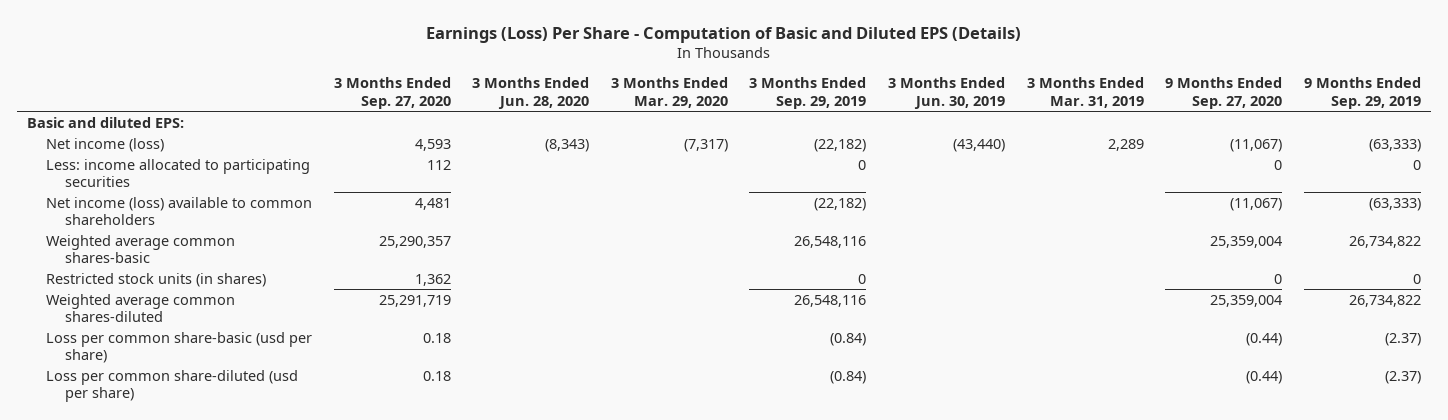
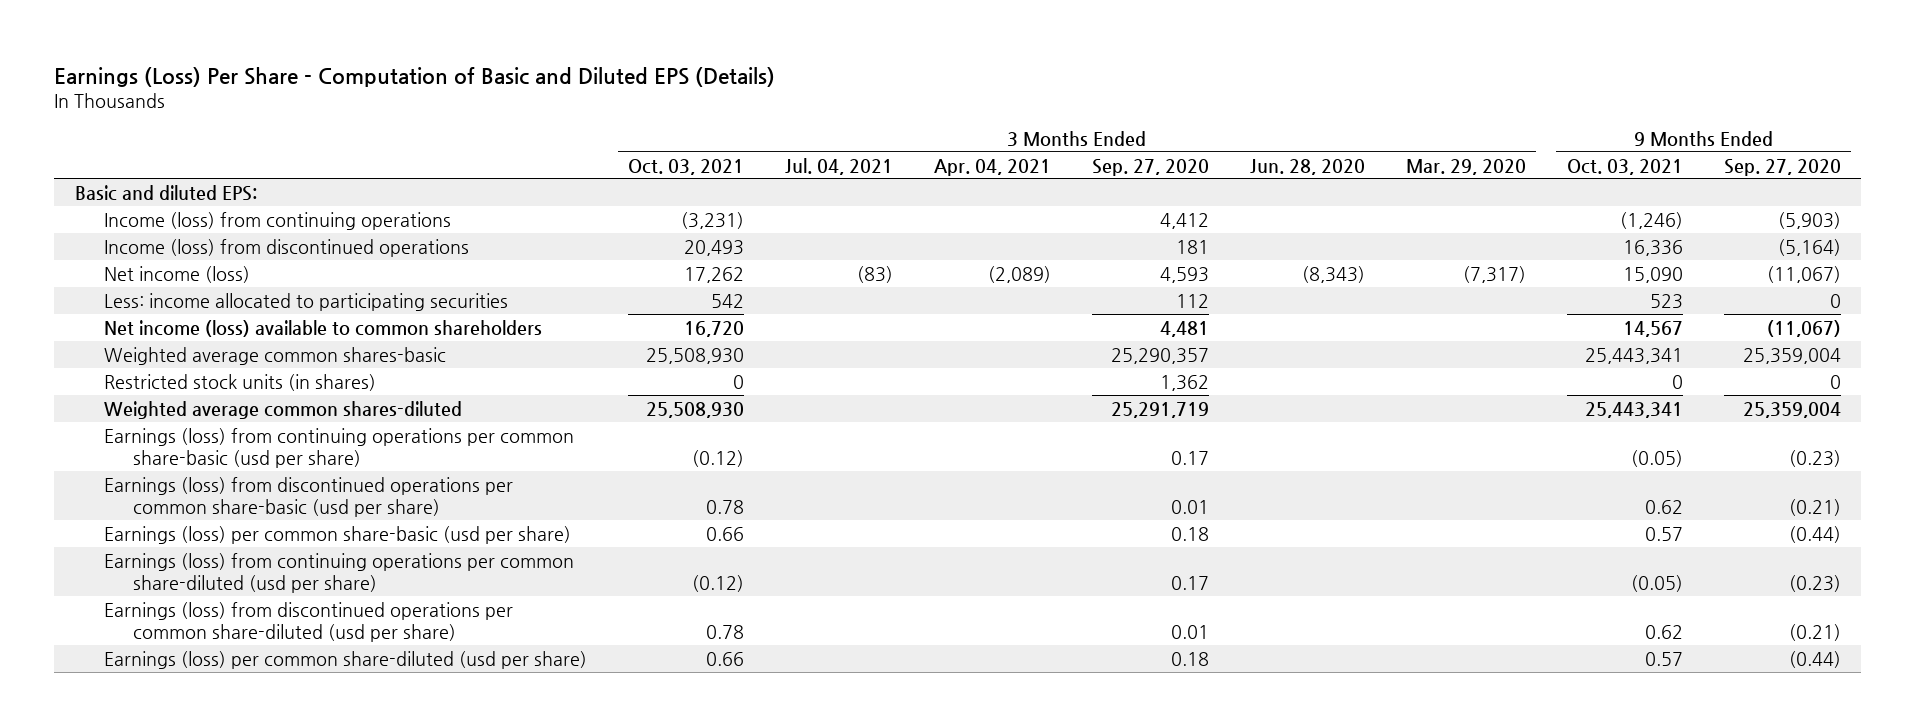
[749,77,867,109] 3 Months Ended Sep. 29, 2019 -> none
[887,77,1005,109] 3 Months Ended Jun. 30, 2019 -> none
[1026,77,1144,108] 3 Months Ended Mar. 31, 2019 -> none
[1303,77,1421,109] 9 Months Ended Sep. 29, 2019 -> none
none -> [627,158,744,175] Oct. 03, 2021
none -> [784,157,893,175] Jul. 04, 2021
none -> [933,158,1051,176] Apr. 04, 2021
none -> [1566,158,1683,175] Oct. 03, 2021
none -> [103,211,451,230] Income (loss) from continuing operations
none -> [103,238,469,257] Income (loss) from discontinued operations
none -> [103,427,574,468] Earnings (loss) from continuing operations per common share-basic (usd per share)
none -> [103,476,513,517] Earnings (loss) from discontinued operations per common share-basic (usd per share)
[46,331,313,364] Loss per common share-basic (usd per share) -> [103,525,571,544] Earnings (loss) per common share-basic (usd per share)
none -> [103,552,574,593] Earnings (loss) from continuing operations per common share-diluted (usd per share)
none -> [103,601,513,642] Earnings (loss) from discontinued operations per common share-diluted (usd per share)
[46,369,299,403] Loss per common share-diluted (usd per share) -> [103,650,587,669] Earnings (loss) per common share-diluted (usd per share)

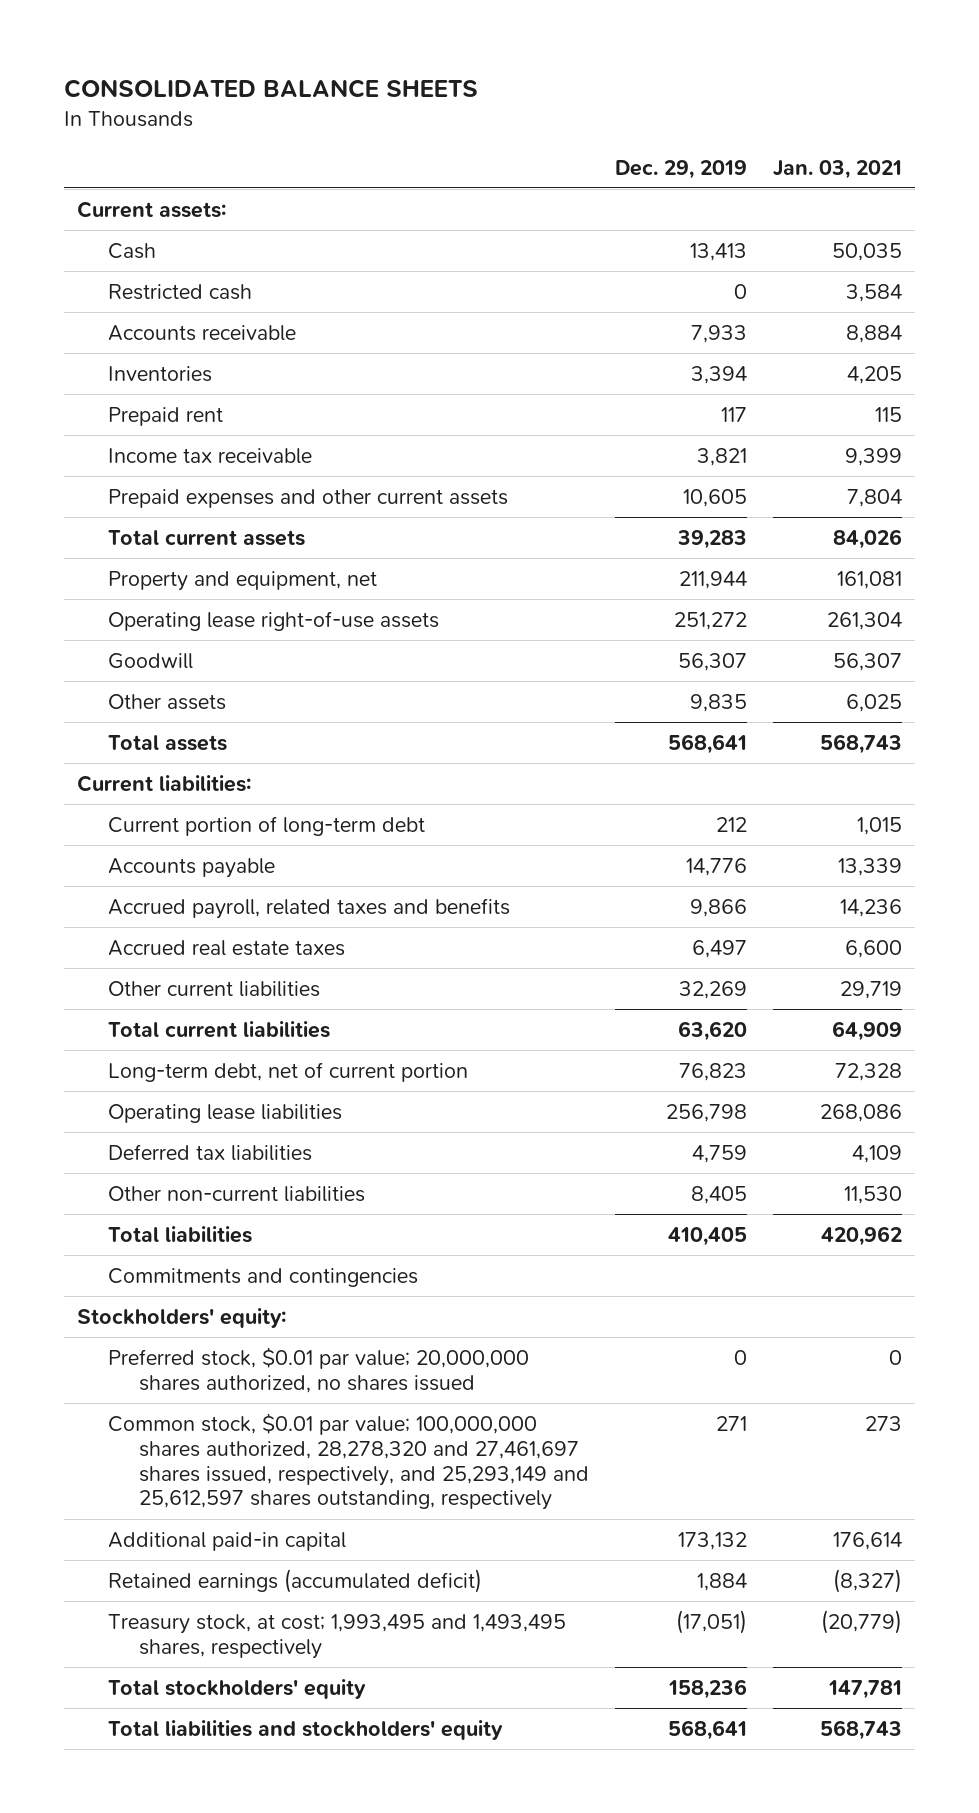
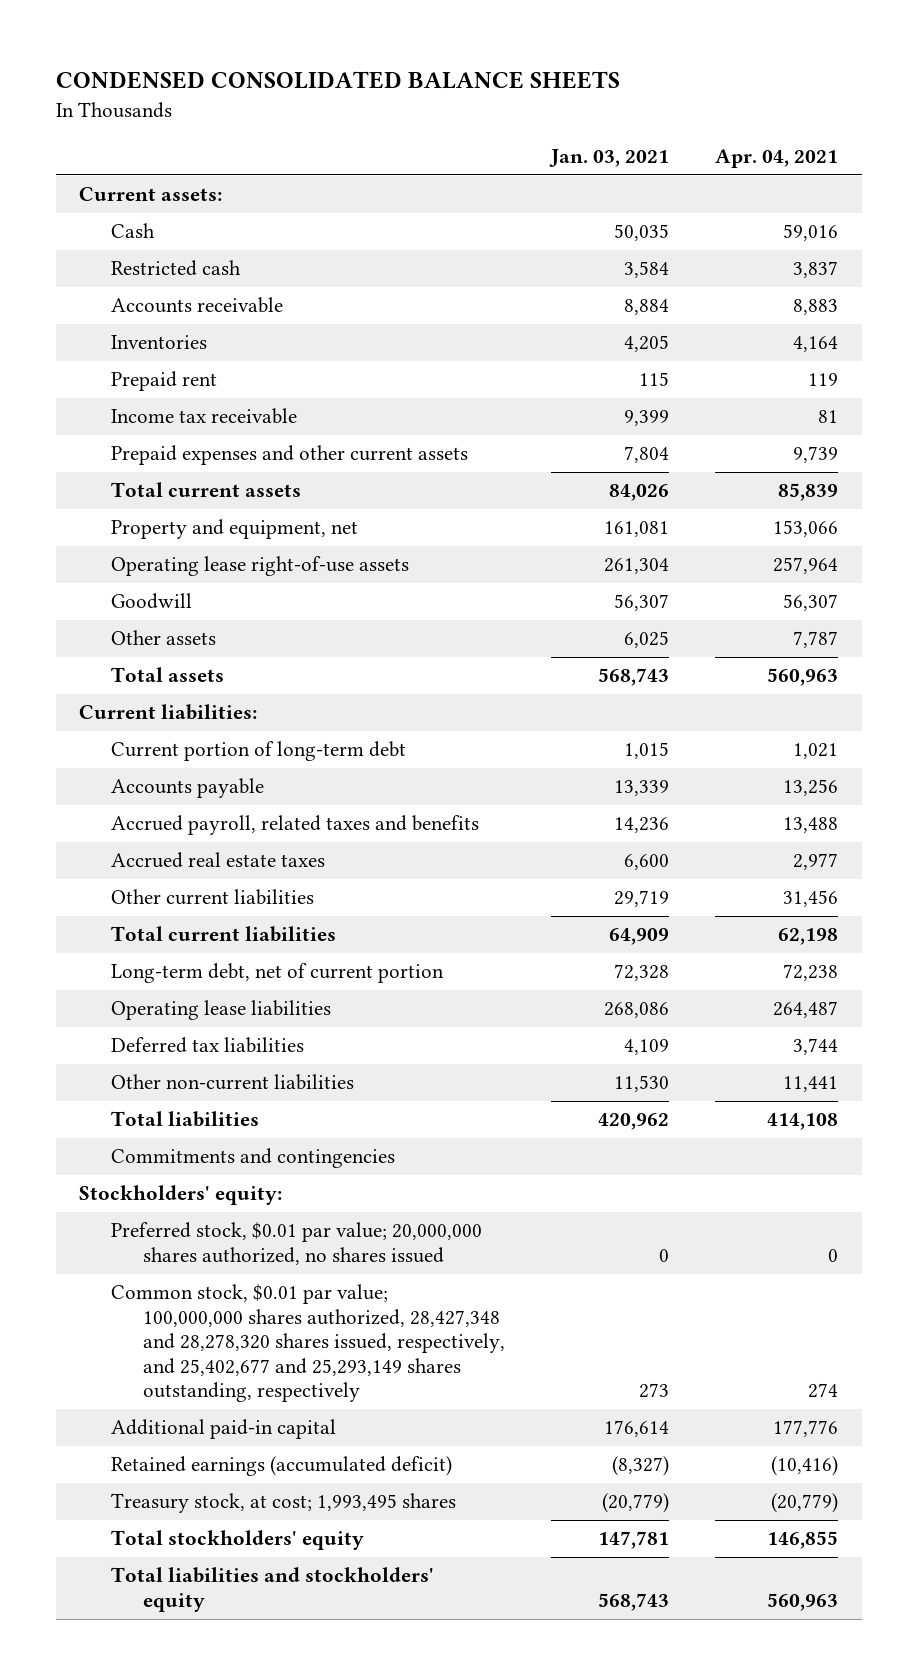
[63,78,478,98] CONSOLIDATED BALANCE SHEETS -> [55,71,620,90] CONDENSED CONSOLIDATED BALANCE SHEETS
[614,159,747,179] Dec. 29, 2019 -> none
none -> [715,148,839,168] Apr. 04, 2021
[107,1412,589,1511] Common stock, $0.01 par value; 100,000,000 shares authorized, 28,278,320 and 27,461,697 shares issued, respectively, and 25,293,149 and 25,612,597 shares outstanding, respectively -> [110,1284,505,1402] Common stock, $0.01 par value; 100,000,000 shares authorized, 28,427,348 and 28,278,320 shares issued, respectively, and 25,402,677 and 25,293,149 shares outstanding, respectively
[107,1613,566,1659] Treasury stock, at cost; 1,993,495 and 1,493,495 shares, respectively -> [110,1493,456,1514] Treasury stock, at cost; 1,993,495 shares

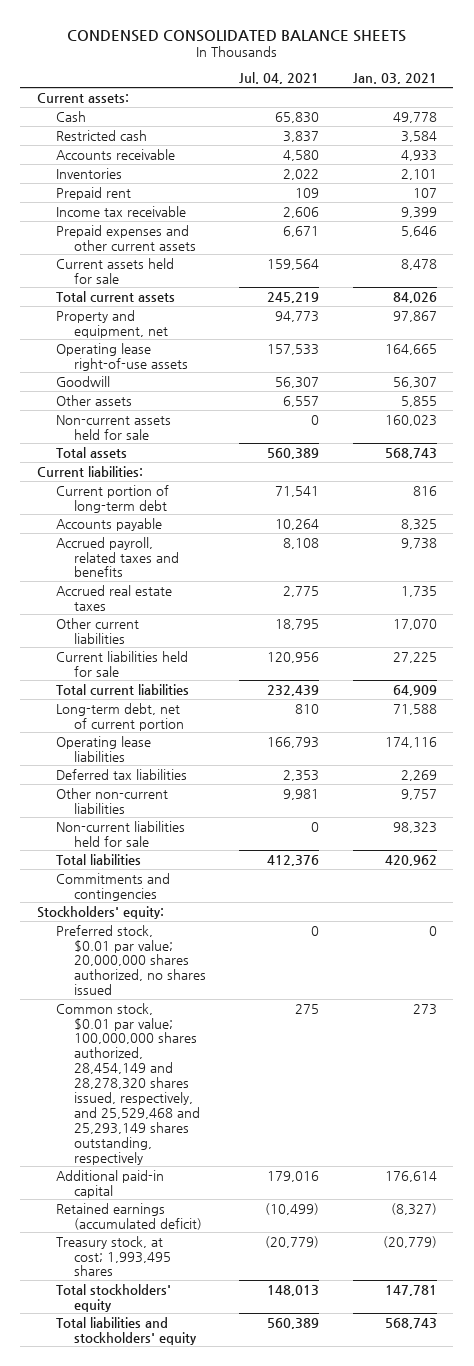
[715,148,839,168] Apr. 04, 2021 -> none
none -> [239,72,320,85] Jul. 04, 2021
[614,224,670,242] 50,035 -> [392,111,437,123] 49,778
[624,299,670,316] 8,884 -> [400,149,437,161] 4,933
[624,335,670,353] 4,205 -> [400,168,437,180] 2,101
[639,372,670,387] 115 -> [412,187,437,198] 107
[624,446,670,464] 7,804 -> [400,225,437,237] 5,646
none -> [55,257,174,284] Current assets held for sale
[604,521,670,538] 161,081 -> [392,310,437,322] 97,867
[604,558,670,575] 261,304 -> [384,343,437,355] 164,665
[624,631,670,649] 6,025 -> [400,395,437,407] 5,855
none -> [55,414,171,440] Non-current assets held for sale
[624,742,670,760] 1,015 -> [412,485,437,496] 816
[614,780,670,797] 13,339 -> [400,518,437,530] 8,325
[614,817,670,834] 14,236 -> [400,537,437,549] 9,738
[624,854,670,871] 6,600 -> [400,585,437,597] 1,735
[614,890,670,908] 29,719 -> [392,618,437,630] 17,070
none -> [55,650,188,677] Current liabilities held for sale
[614,964,670,982] 72,328 -> [392,703,437,715] 71,588
[604,1002,670,1019] 268,086 -> [384,736,437,748] 174,116
[624,1039,670,1056] 4,109 -> [400,769,437,781] 2,269
[614,1075,670,1093] 11,530 -> [400,788,437,800] 9,757
none -> [55,820,185,847] Non-current liabilities held for sale
[110,1284,505,1402] Common stock, $0.01 par value; 100,000,000 shares authorized, 28,427,348 and 28,278,320 shares issued, respectively, and 25,402,677 and 25,293,149 shares outstanding, respectively -> [55,1002,200,1165] Common stock, $0.01 par value; 100,000,000 shares authorized, 28,454,149 and 28,278,320 shares issued, respectively, and 25,529,468 and 25,293,149 shares outstanding, respectively

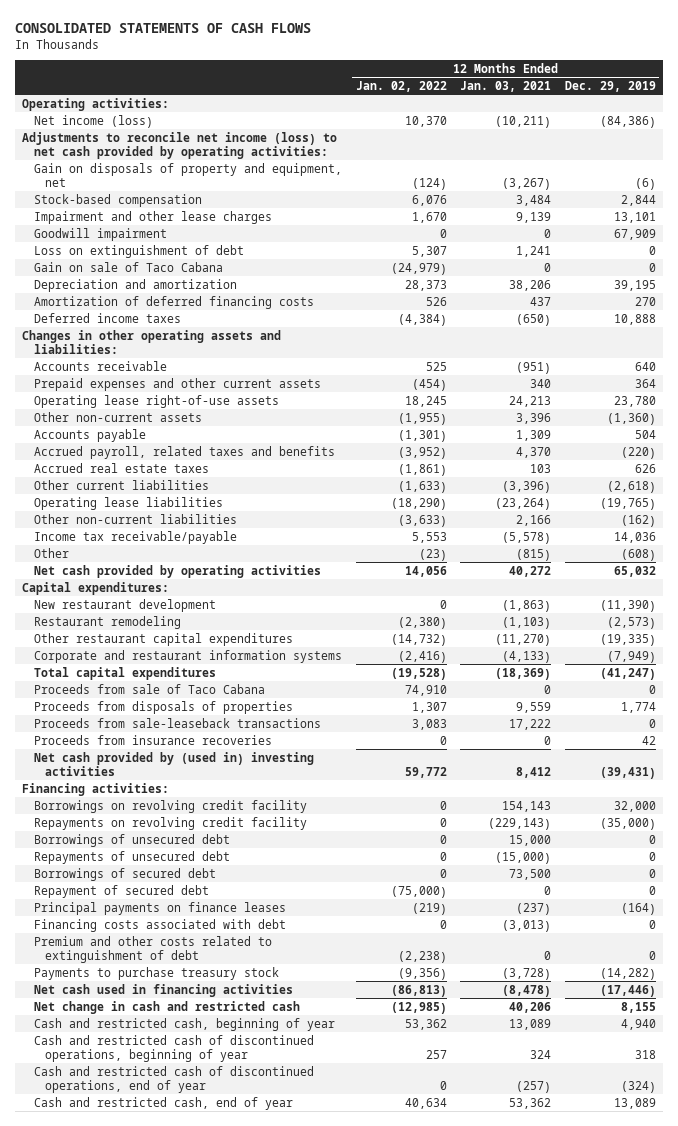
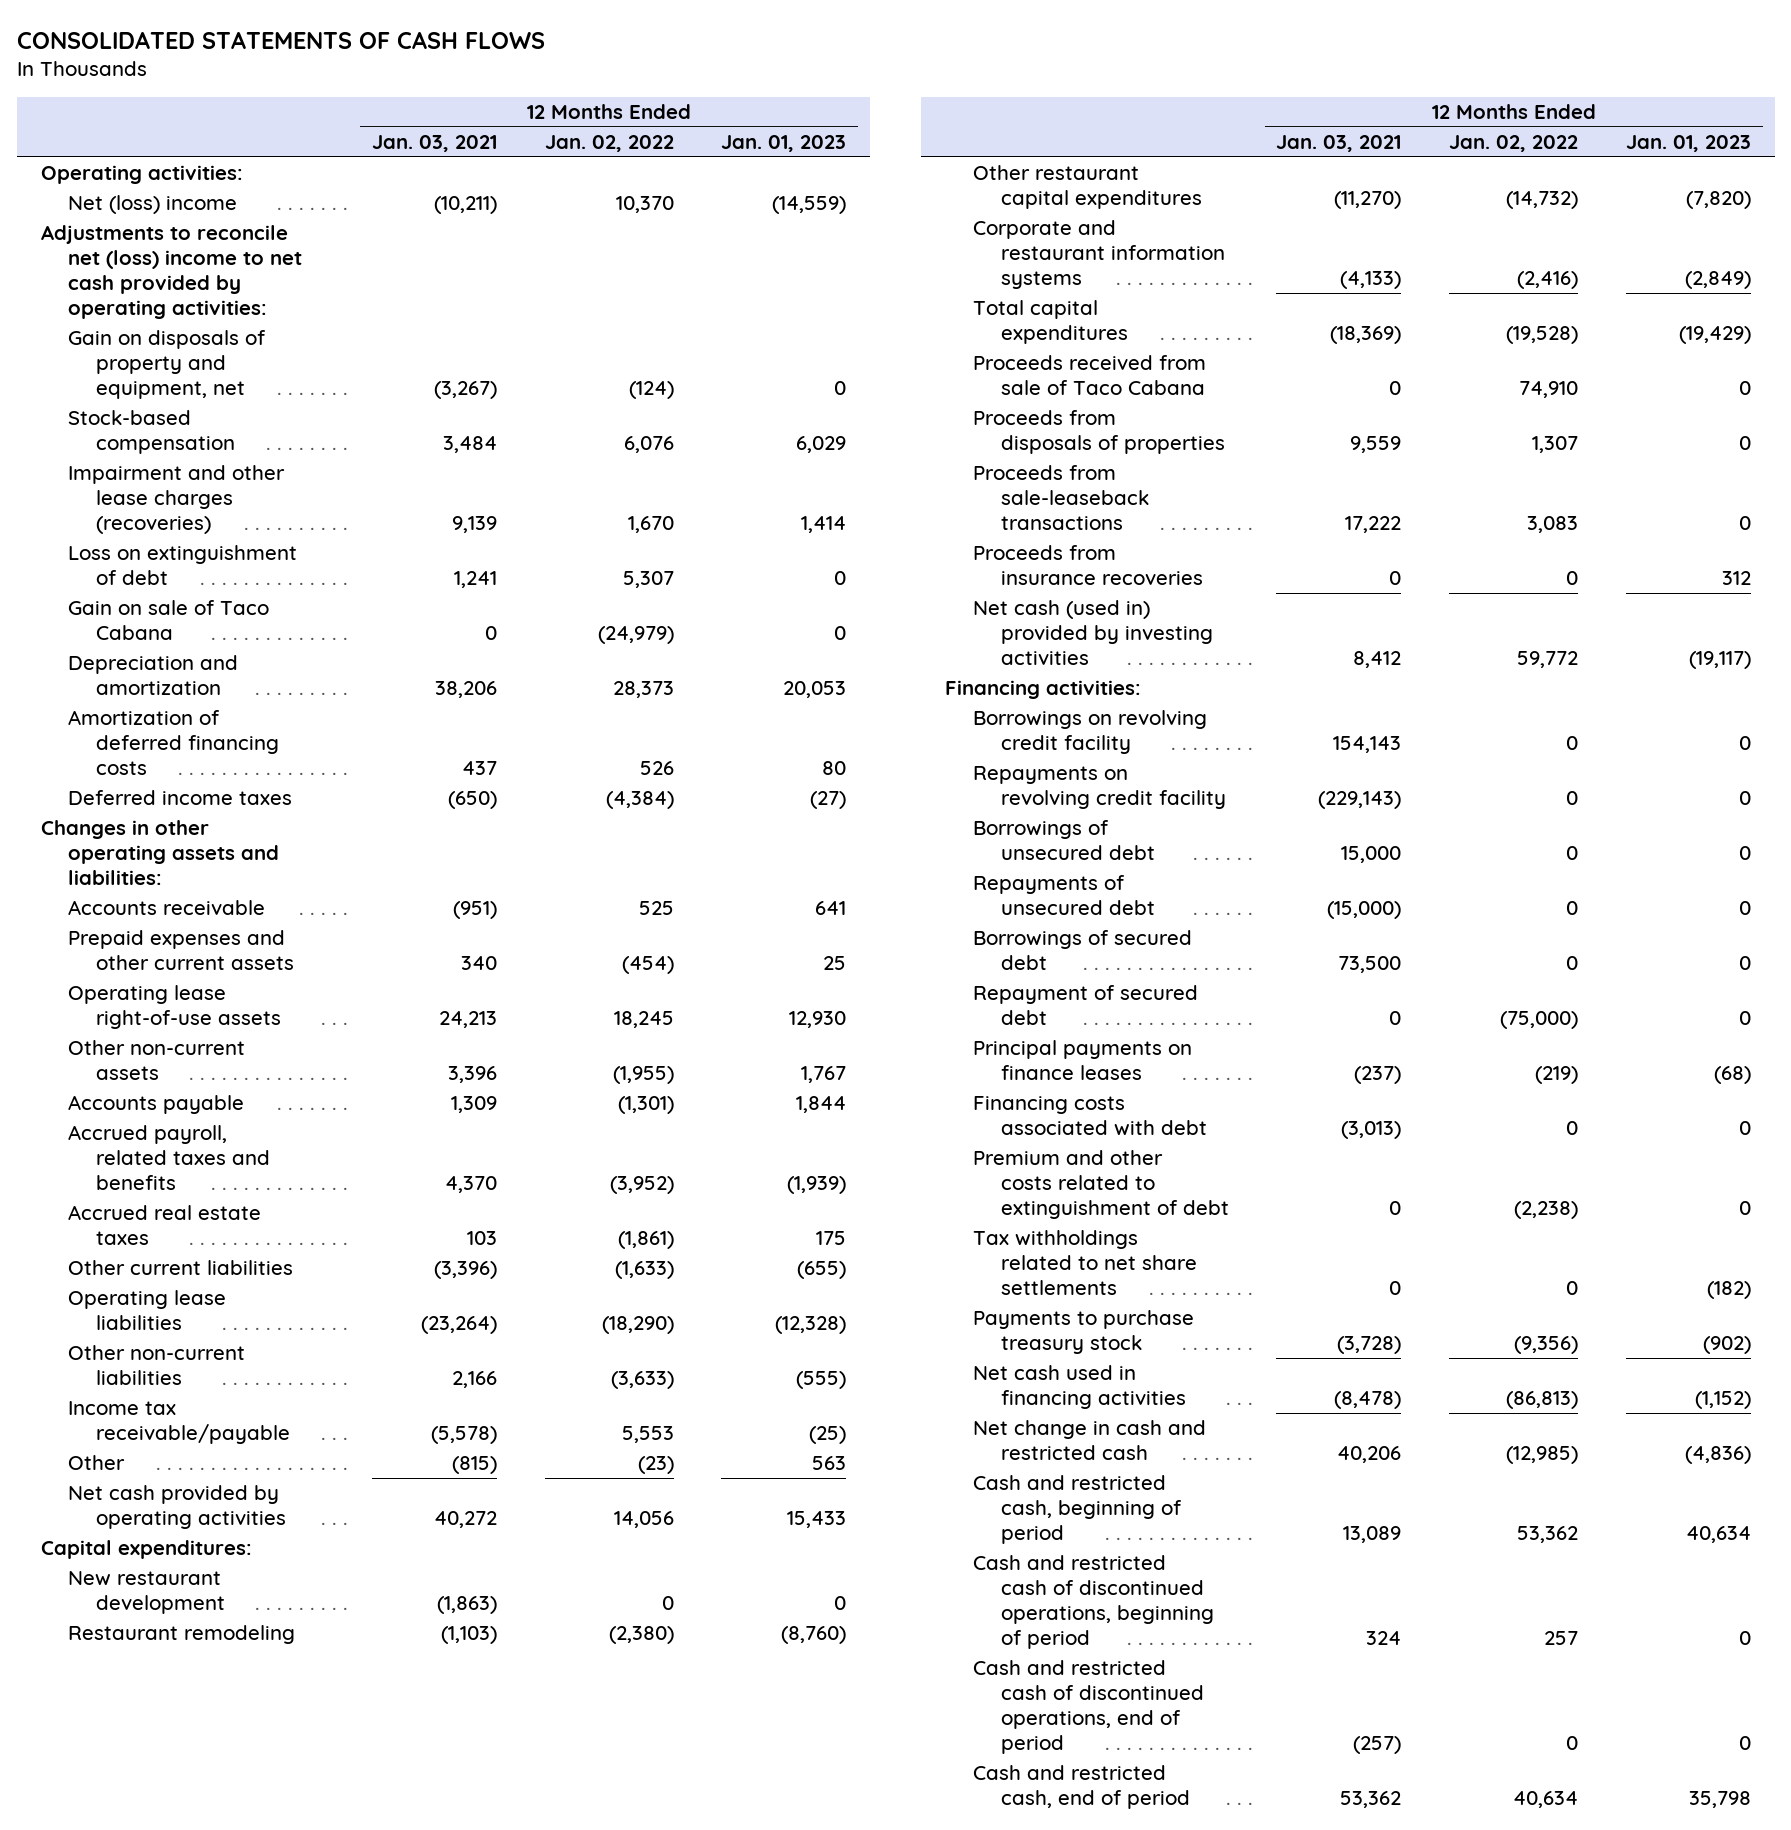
[564,81,656,93] Dec. 29, 2019 -> none
none -> [721,134,847,152] Jan. 01, 2023
[33,114,153,128] Net income (loss) -> [68,195,238,215] Net (loss) income
[22,131,338,159] Adjustments to reconcile net income (loss) to net cash provided by operating activities: -> [40,225,303,319] Adjustments to reconcile net (loss) income to net cash provided by operating activities:
[33,227,167,241] Goodwill impairment -> none
[33,210,272,224] Impairment and other lease charges -> [68,465,286,535] Impairment and other lease charges (recoveries)
[33,683,265,694] Proceeds from sale of Taco Cabana -> [972,355,1206,396] Proceeds received from sale of Taco Cabana
[33,751,314,776] Net cash provided by (used in) investing activities -> [972,600,1213,666] Net cash (used in) provided by investing activities
none -> [972,1230,1197,1296] Tax withholdings related to net share settlements
[33,1017,335,1031] Cash and restricted cash, beginning of year -> [972,1475,1182,1545] Cash and restricted cash, beginning of period
[33,1034,314,1062] Cash and restricted cash of discontinued operations, beginning of year -> [972,1555,1214,1649] Cash and restricted cash of discontinued operations, beginning of period
[33,1065,314,1093] Cash and restricted cash of discontinued operations, end of year -> [972,1660,1204,1754] Cash and restricted cash of discontinued operations, end of period
[33,1096,293,1110] Cash and restricted cash, end of year -> [972,1765,1190,1810] Cash and restricted cash, end of period

